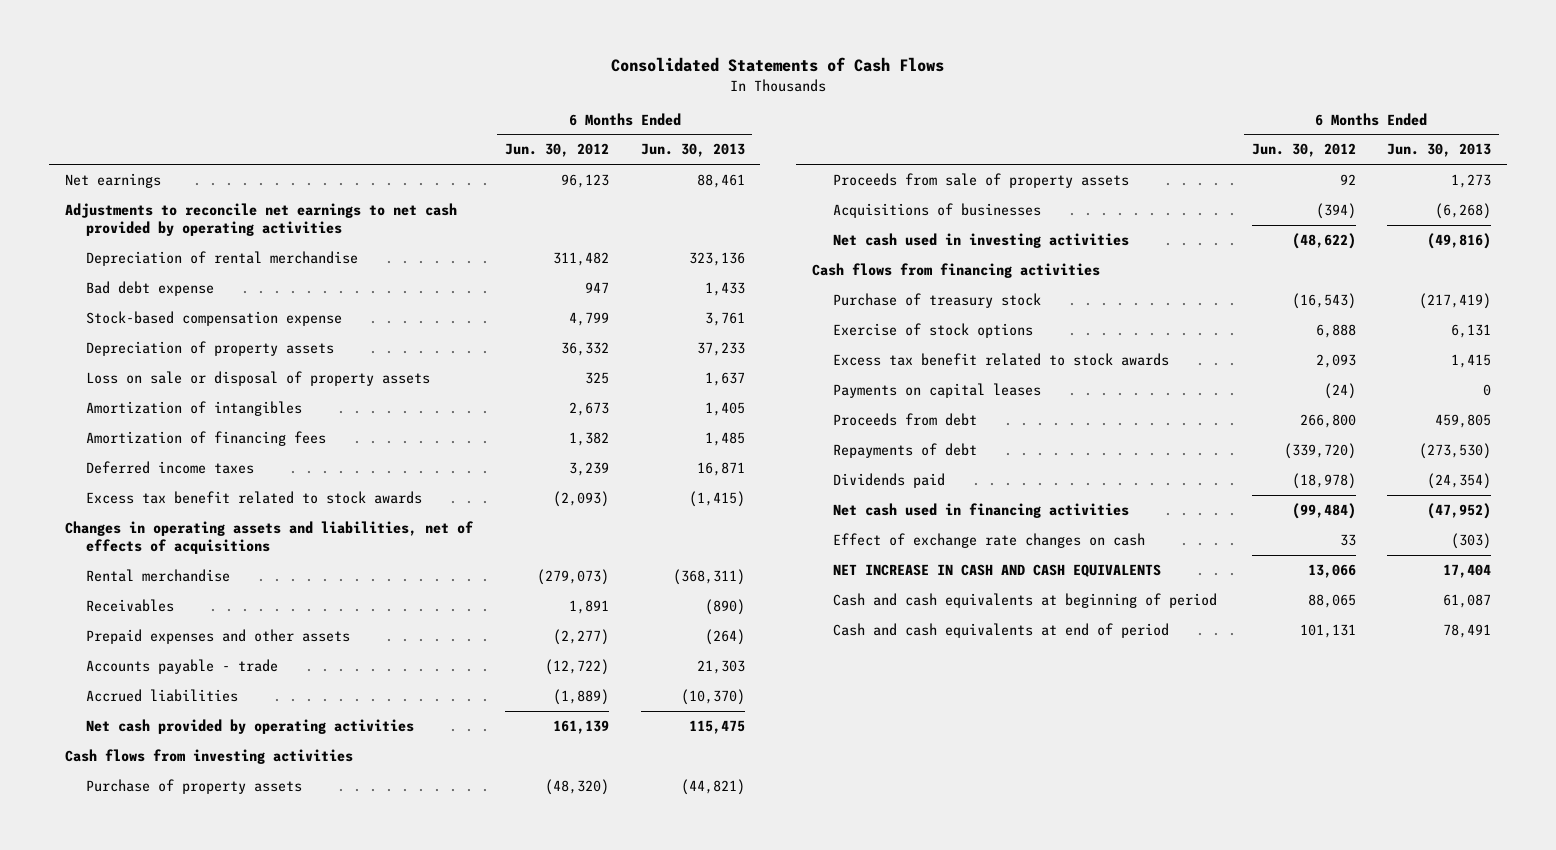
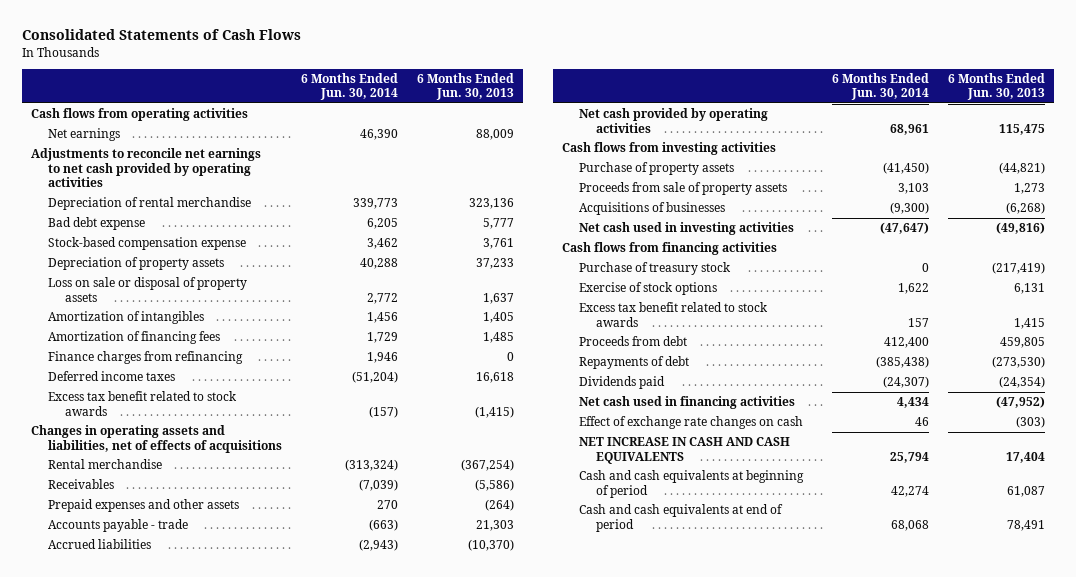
[504,143,609,158] Jun. 30, 2012 -> none
none -> [300,72,398,101] 6 Months Ended Jun. 30, 2014
none -> [31,108,249,122] Cash flows from operating activities
[696,173,745,188] 88,461 -> [475,129,514,141] 88,009
[704,281,745,296] 1,433 -> [482,218,514,230] 5,777
none -> [47,351,243,365] Finance charges from refinancing
[696,461,745,476] 16,871 -> [475,372,514,384] 16,618
[672,568,745,585] (368,311) -> [460,459,514,472] (367,254)
[704,598,745,615] (890) -> [474,479,514,492] (5,586)
[833,382,1042,398] Payments on capital leases -> none

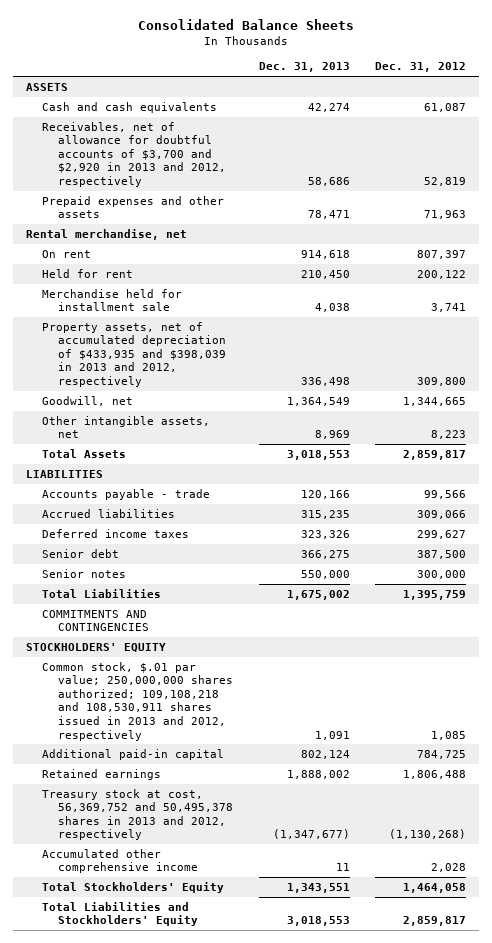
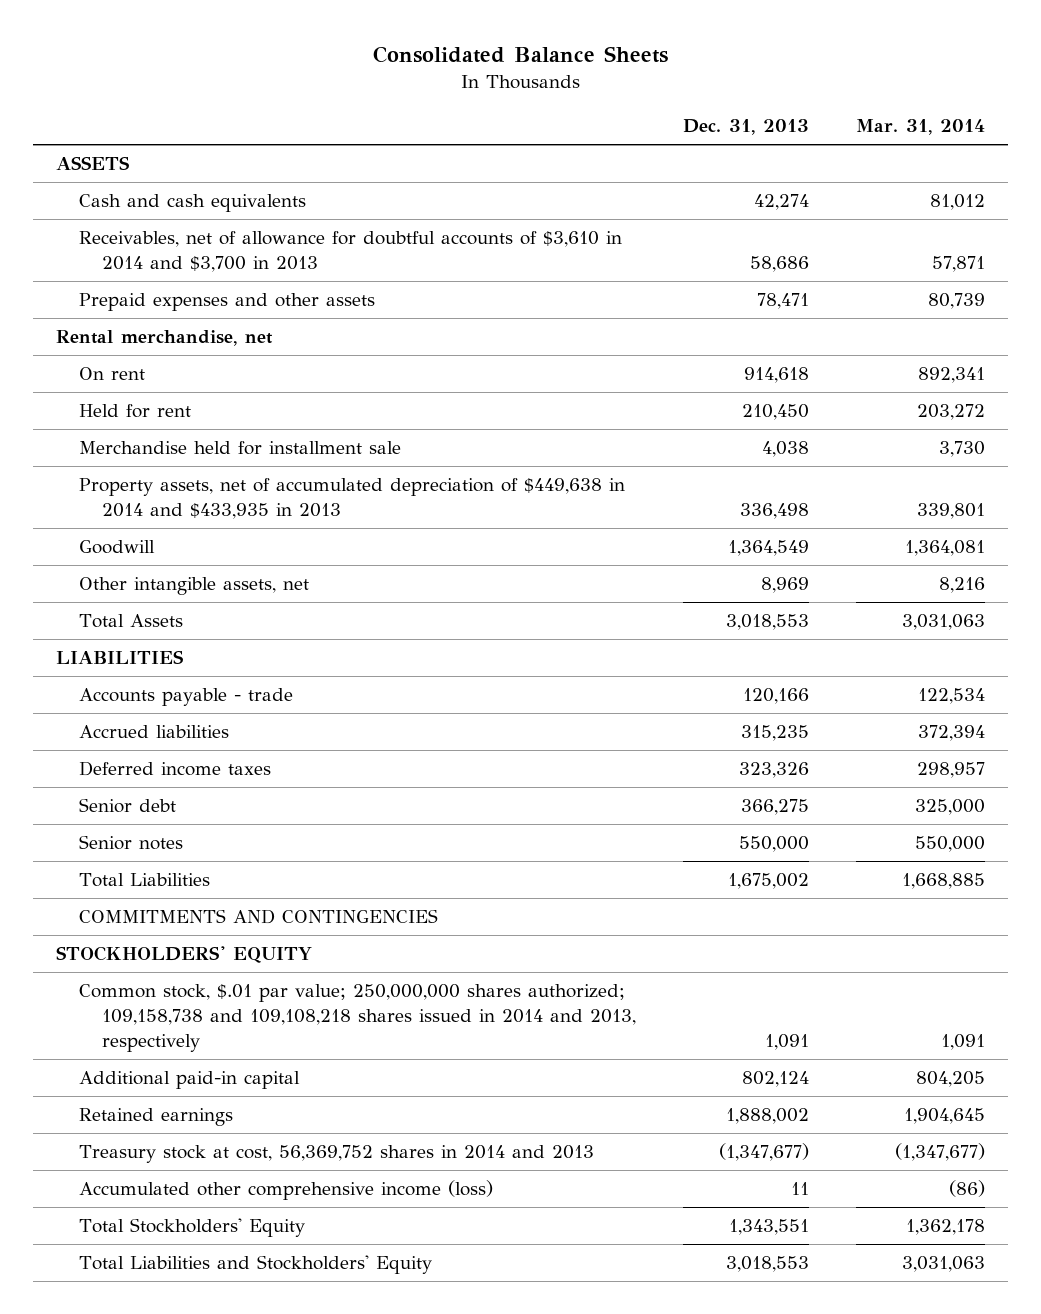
[375,62,467,73] Dec. 31, 2012 -> none
none -> [855,119,985,136] Mar. 31, 2014
[42,121,227,187] Receivables, net of allowance for doubtful accounts of $3,700 and $2,920 in 2013 and 2012, respectively -> [78,231,622,272] Receivables, net of allowance for doubtful accounts of $3,610 in 2014 and $3,700 in 2013
[42,321,227,387] Property assets, net of accumulated depreciation of $433,935 and $398,039 in 2013 and 2012, respectively -> [78,478,625,519] Property assets, net of accumulated depreciation of $449,638 in 2014 and $433,935 in 2013
[42,395,134,406] Goodwill, net -> [78,540,155,555] Goodwill
[42,661,234,741] Common stock, $.01 par value; 250,000,000 shares authorized; 109,108,218 and 108,530,911 shares issued in 2013 and 2012, respectively -> [78,984,636,1052] Common stock, $.01 par value; 250,000,000 shares authorized; 109,158,738 and 109,108,218 shares issued in 2014 and 2013, respectively
[42,788,234,841] Treasury stock at cost, 56,369,752 and 50,495,378 shares in 2013 and 2012, respectively -> [78,1145,594,1164] Treasury stock at cost, 56,369,752 shares in 2014 and 2013
[42,848,199,874] Accumulated other comprehensive income -> [78,1180,493,1201] Accumulated other comprehensive income (loss)

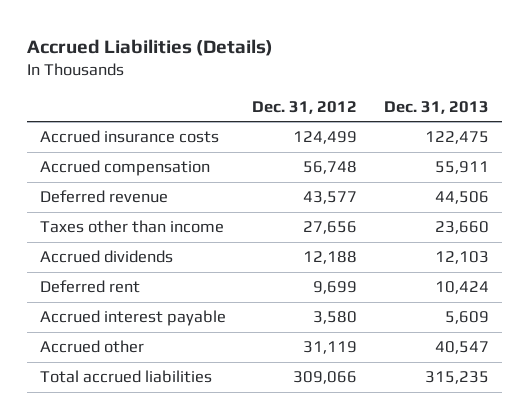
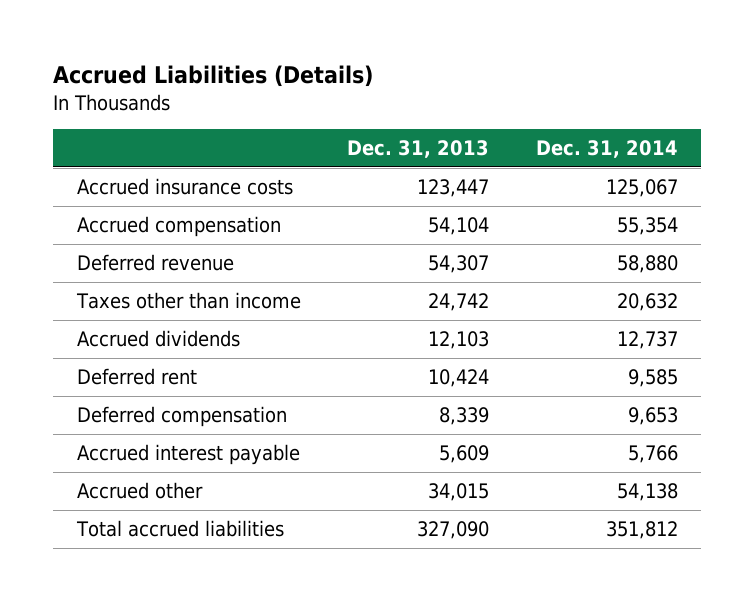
[252,100,358,114] Dec. 31, 2012 -> none
none -> [535,140,678,159] Dec. 31, 2014
[424,131,489,145] 122,475 -> [417,178,490,197] 123,447
[434,161,489,175] 55,911 -> [428,216,490,235] 54,104
[434,191,489,205] 44,506 -> [428,254,490,273] 54,307
[434,221,489,235] 23,660 -> [428,292,490,311] 24,742
none -> [76,405,287,427] Deferred compensation
[434,341,489,355] 40,547 -> [428,482,490,501] 34,015
[424,371,489,385] 315,235 -> [417,520,490,539] 327,090

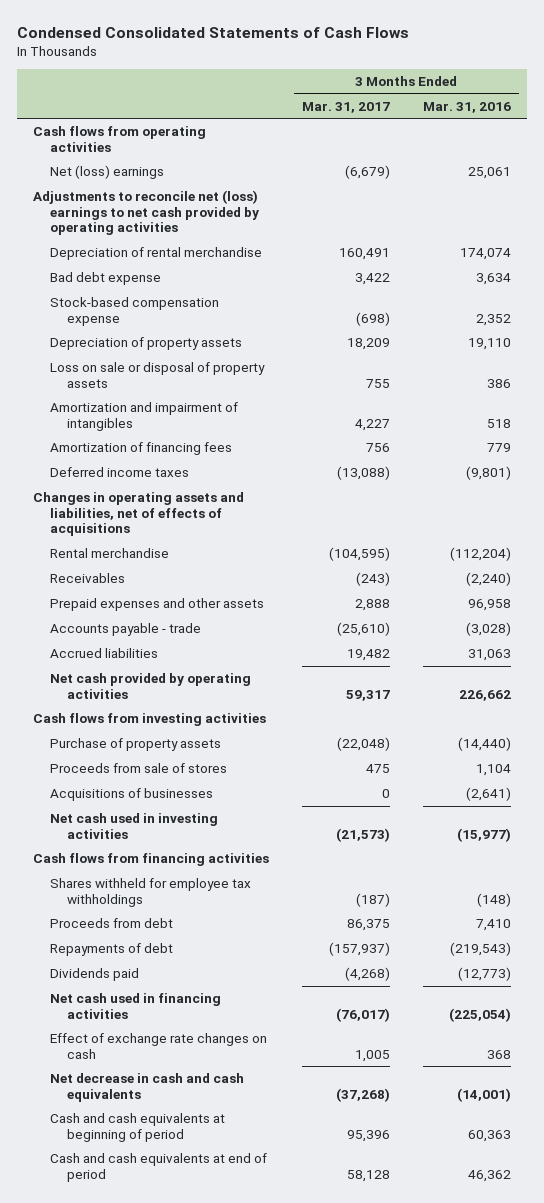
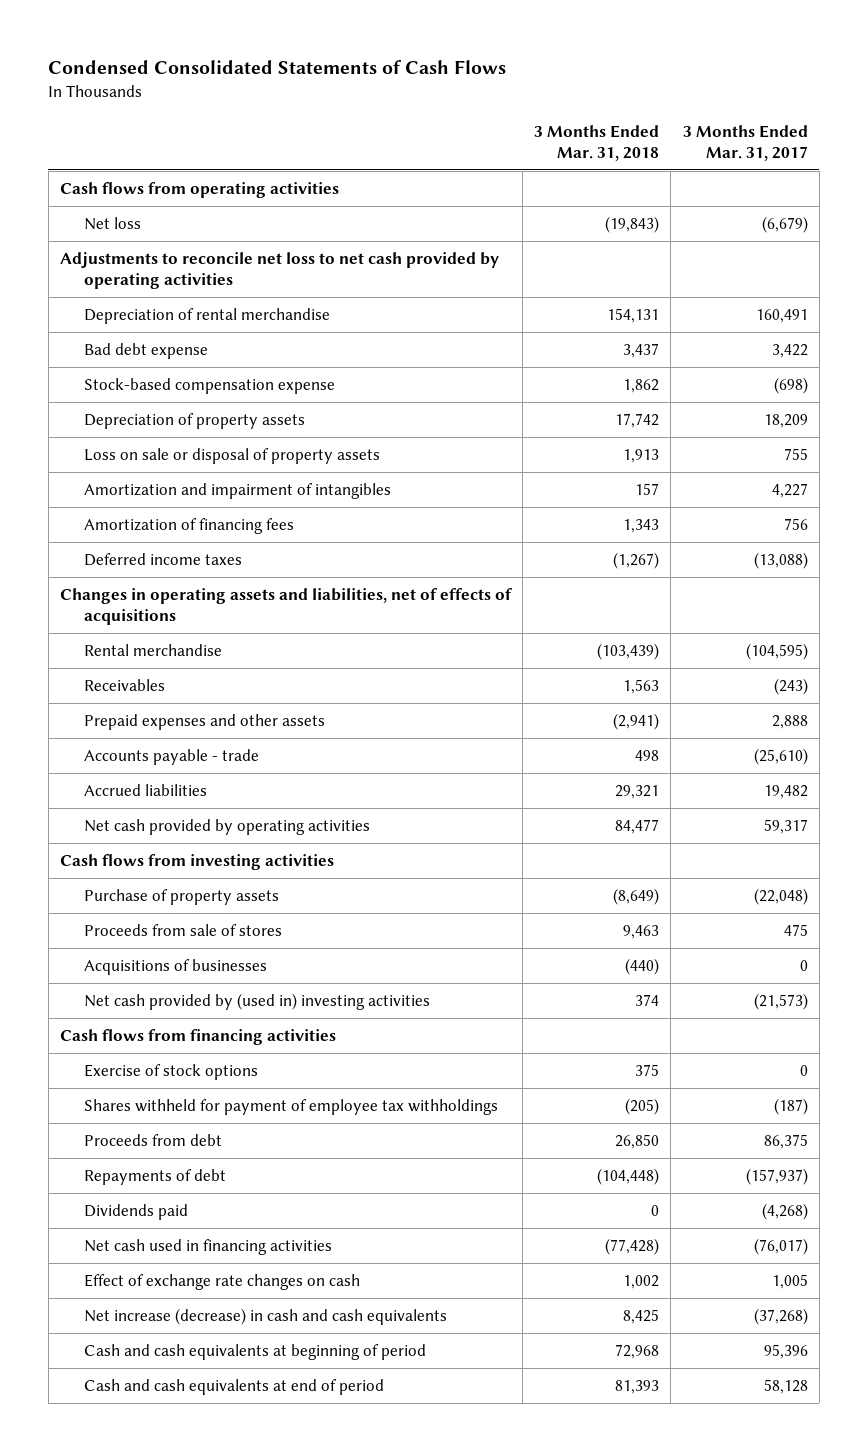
[422,101,511,113] Mar. 31, 2016 -> none
none -> [534,124,660,161] 3 Months Ended Mar. 31, 2018
[50,165,165,180] Net (loss) earnings -> [83,216,141,230] Net loss
[33,190,260,236] Adjustments to reconcile net (loss) earnings to net cash provided by operating activities -> [60,251,500,290] Adjustments to reconcile net loss to net cash provided by operating activities
[50,813,219,839] Net cash used in investing activities -> [83,992,430,1010] Net cash provided by (used in) investing activities
none -> [83,1063,258,1080] Exercise of stock options
[50,878,252,907] Shares withheld for employee tax withholdings -> [83,1098,498,1115] Shares withheld for payment of employee tax withholdings
[50,1073,245,1102] Net decrease in cash and cash equivalents -> [83,1307,447,1325] Net increase (decrease) in cash and cash equivalents

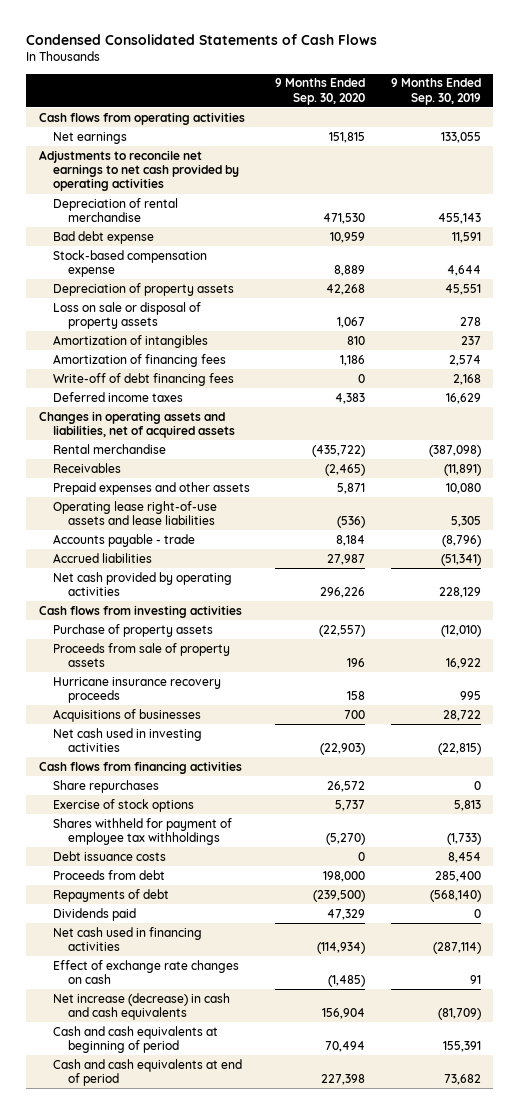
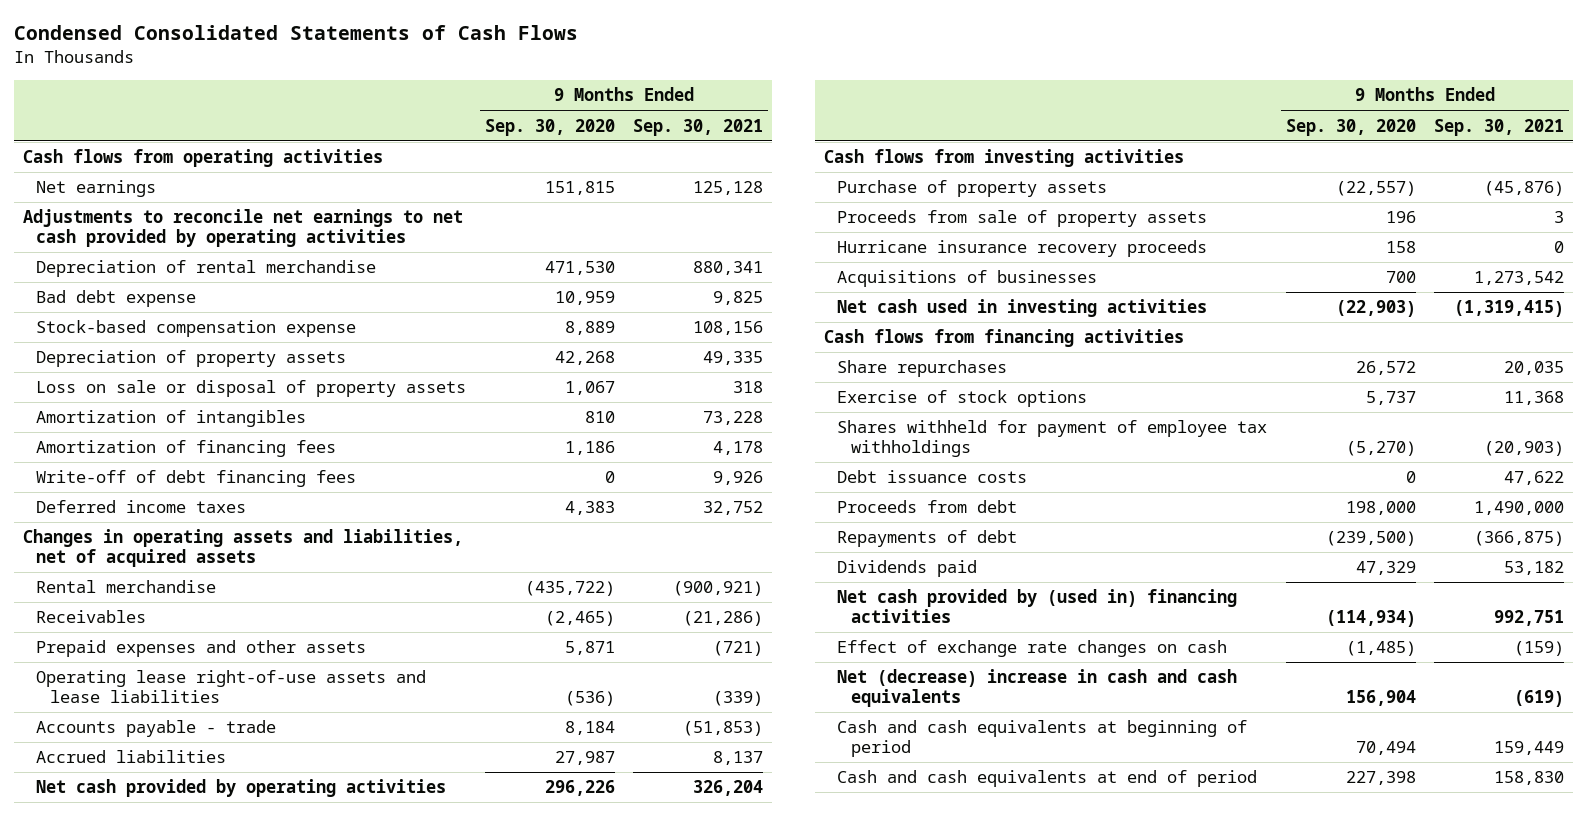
[390,78,481,105] 9 Months Ended Sep. 30, 2019 -> none
none -> [633,118,764,136] Sep. 30, 2021
[53,926,203,952] Net cash used in financing activities -> [837,589,1238,623] Net cash provided by (used in) financing activities
[53,992,231,1021] Net increase (decrease) in cash and cash equivalents -> [837,669,1238,707] Net (decrease) increase in cash and cash equivalents

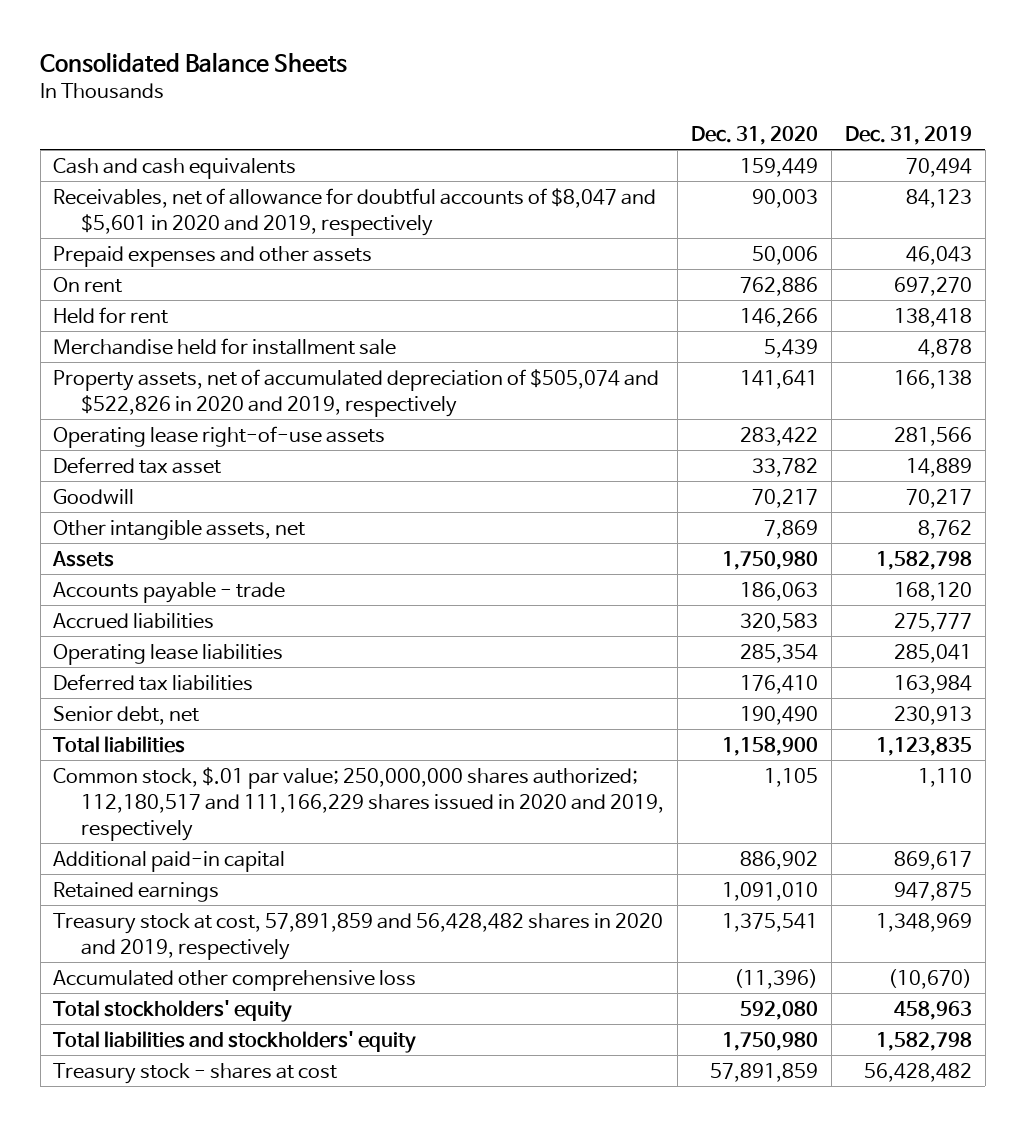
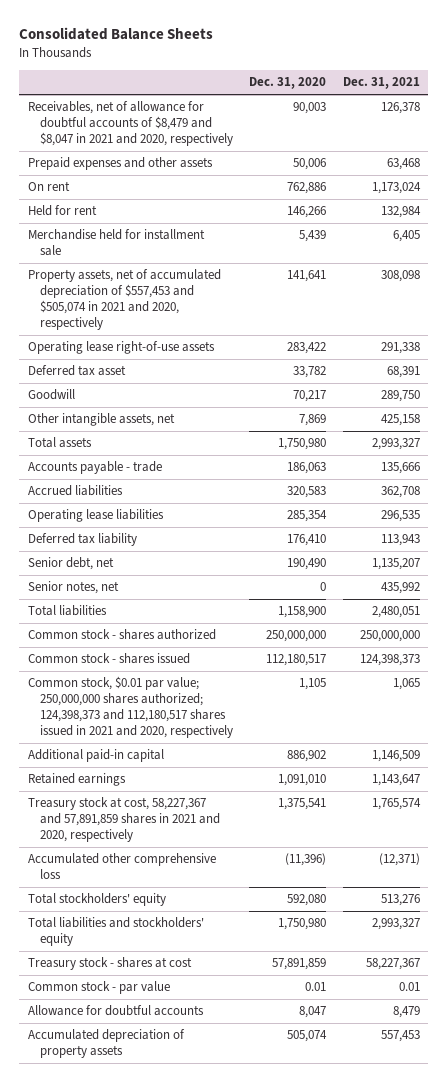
[844,125,972,145] Dec. 31, 2019 -> none
none -> [342,77,420,90] Dec. 31, 2021
[53,157,297,179] Cash and cash equivalents -> none
[53,187,657,236] Receivables, net of allowance for doubtful accounts of $8,047 and $5,601 in 2020 and 2019, respectively -> [27,101,233,147] Receivables, net of allowance for doubtful accounts of $8,479 and $8,047 in 2021 and 2020, respectively
[53,368,660,417] Property assets, net of accumulated depreciation of $505,074 and $522,826 in 2020 and 2019, respectively -> [27,269,221,331] Property assets, net of accumulated depreciation of $557,453 and $505,074 in 2021 and 2020, respectively
[52,550,115,567] Assets -> [27,437,92,449] Total assets
[53,673,254,691] Deferred tax liabilities -> [27,533,137,547] Deferred tax liability
none -> [27,581,119,595] Senior notes, net
none -> [27,629,216,641] Common stock - shares authorized
none -> [27,653,190,665] Common stock - shares issued
[53,766,665,841] Common stock, $.01 par value; 250,000,000 shares authorized; 112,180,517 and 111,166,229 shares issued in 2020 and 2019, respectively -> [27,676,233,739] Common stock, $0.01 par value; 250,000,000 shares authorized; 124,398,373 and 112,180,517 shares issued in 2021 and 2020, respectively
[53,912,664,960] Treasury stock at cost, 57,891,859 and 56,428,482 shares in 2020 and 2019, respectively -> [27,797,220,843] Treasury stock at cost, 58,227,367 and 57,891,859 shares in 2021 and 2020, respectively
none -> [27,981,170,995] Common stock - par value
none -> [27,1005,204,1017] Allowance for doubtful accounts
none -> [27,1029,185,1059] Accumulated depreciation of property assets

